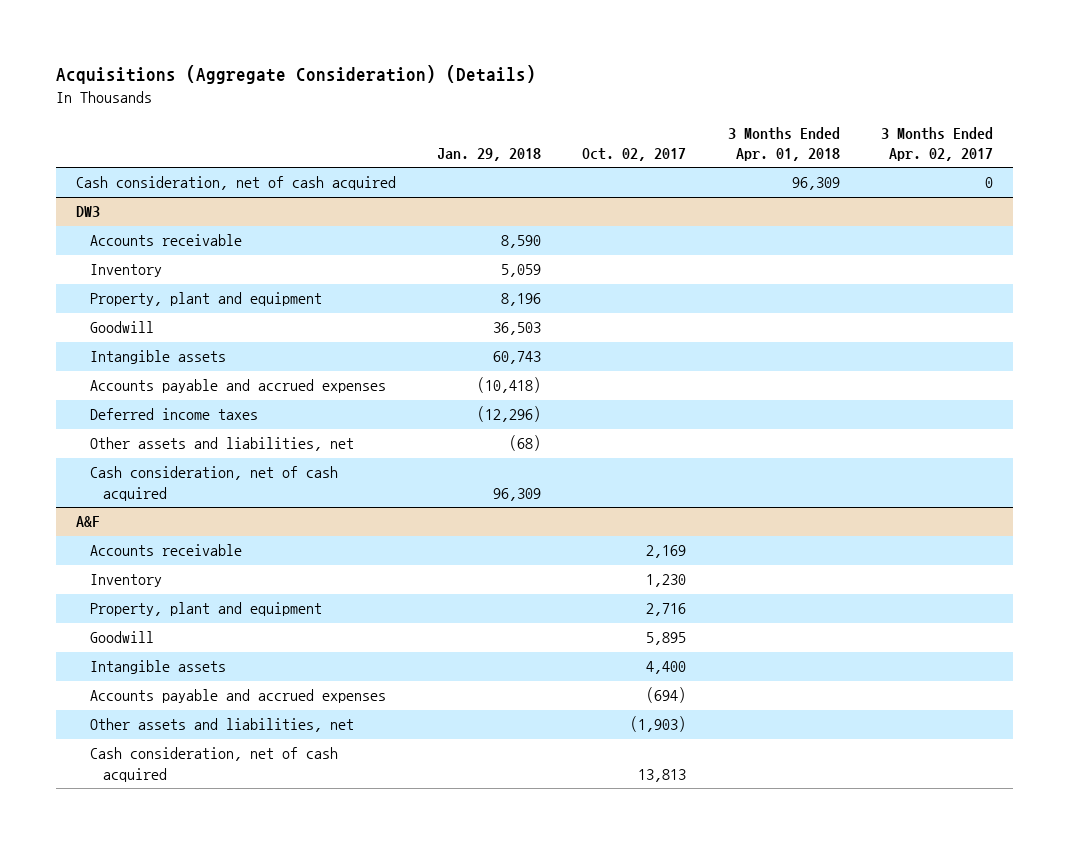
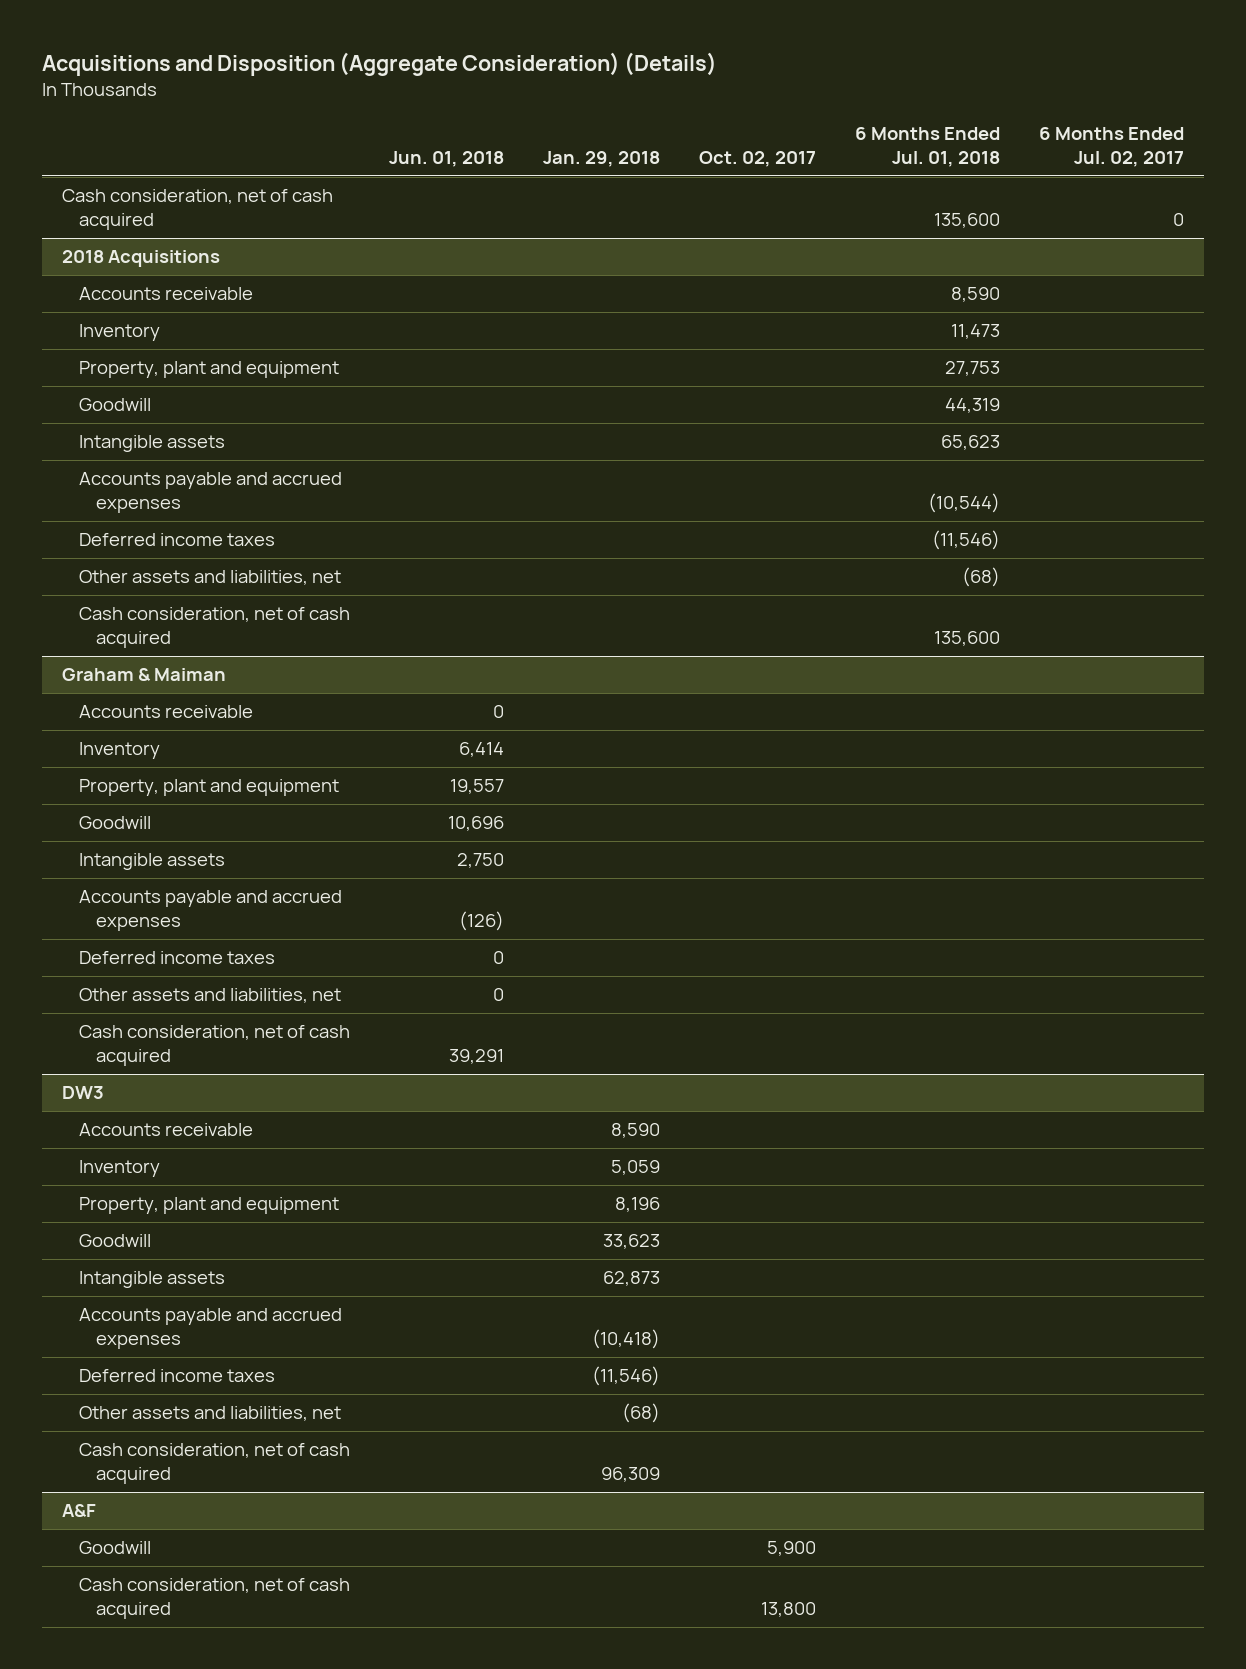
[55,65,536,85] Acquisitions (Aggregate Consideration) (Details) -> [41,51,717,76] Acquisitions and Disposition (Aggregate Consideration) (Details)
[727,126,840,161] 3 Months Ended Apr. 01, 2018 -> none
[880,126,993,161] 3 Months Ended Apr. 02, 2017 -> none
none -> [388,150,504,167] Jun. 01, 2018
none -> [855,126,1001,167] 6 Months Ended Jul. 01, 2018
none -> [1039,126,1185,167] 6 Months Ended Jul. 02, 2017
none -> [61,250,220,268] 2018 Acquisitions
none -> [78,287,253,301] Accounts receivable
none -> [78,324,160,342] Inventory
none -> [78,361,339,379] Property, plant and equipment
none -> [78,398,151,412] Goodwill
none -> [78,435,225,453] Intangible assets
none -> [78,472,342,514] Accounts payable and accrued expenses
none -> [78,533,275,547] Deferred income taxes
none -> [78,570,341,586] Other assets and liabilities, net
none -> [78,607,350,649] Cash consideration, net of cash acquired
none -> [61,668,226,682] Graham & Maiman
none -> [78,705,253,719] Accounts receivable
none -> [78,742,160,760] Inventory
none -> [78,779,339,797] Property, plant and equipment
none -> [78,816,151,830] Goodwill
none -> [78,853,225,871] Intangible assets
none -> [78,890,342,932] Accounts payable and accrued expenses
none -> [78,951,275,965] Deferred income taxes
none -> [78,988,341,1004] Other assets and liabilities, net
none -> [78,1025,350,1067] Cash consideration, net of cash acquired
[493,322,542,336] 36,503 -> [602,1234,660,1250] 33,623
[493,351,542,365] 60,743 -> [602,1271,660,1287] 62,873
[477,406,542,423] (12,296) -> [591,1366,660,1387] (11,546)
[89,544,242,557] Accounts receivable -> none
[89,574,162,588] Inventory -> none
[89,602,322,617] Property, plant and equipment -> none
[89,660,226,675] Intangible assets -> none
[89,689,386,704] Accounts payable and accrued expenses -> none
[89,718,354,733] Other assets and liabilities, net -> none
[646,632,687,646] 5,895 -> [767,1541,817,1557] 5,900
[638,768,687,782] 13,813 -> [761,1602,817,1618] 13,800

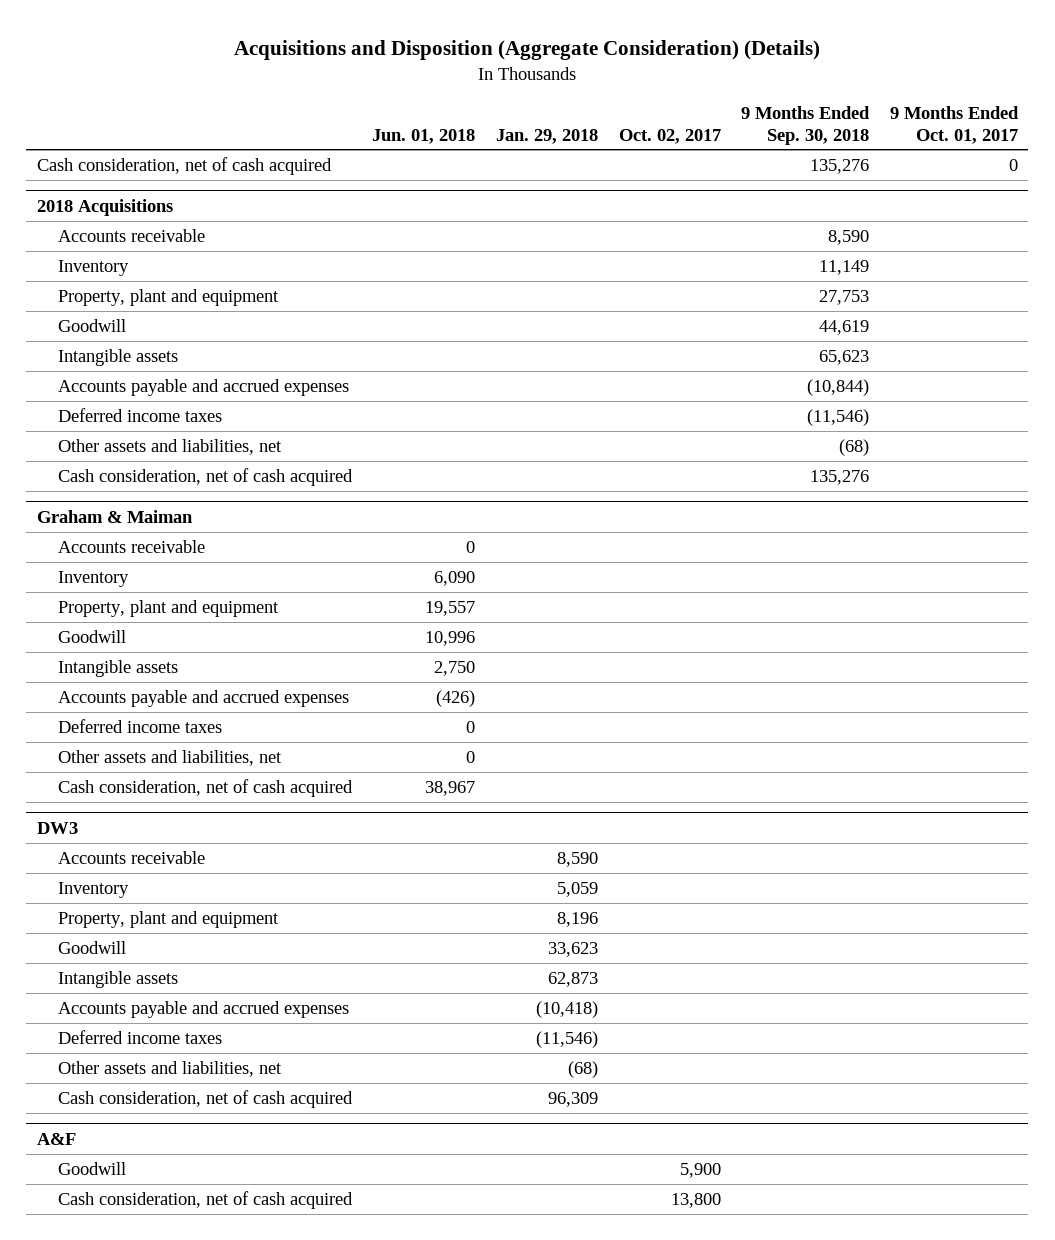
[855,126,1001,167] 6 Months Ended Jul. 01, 2018 -> none
[1039,126,1185,167] 6 Months Ended Jul. 02, 2017 -> none
none -> [741,106,871,145] 9 Months Ended Sep. 30, 2018
none -> [890,106,1020,144] 9 Months Ended Oct. 01, 2017
[458,742,504,758] 6,414 -> [434,570,476,586] 6,090
[447,816,504,832] 10,696 -> [425,630,476,646] 10,996
[458,911,504,932] (126) -> [436,689,476,707] (426)
[448,1049,504,1065] 39,291 -> [425,780,476,796] 38,967

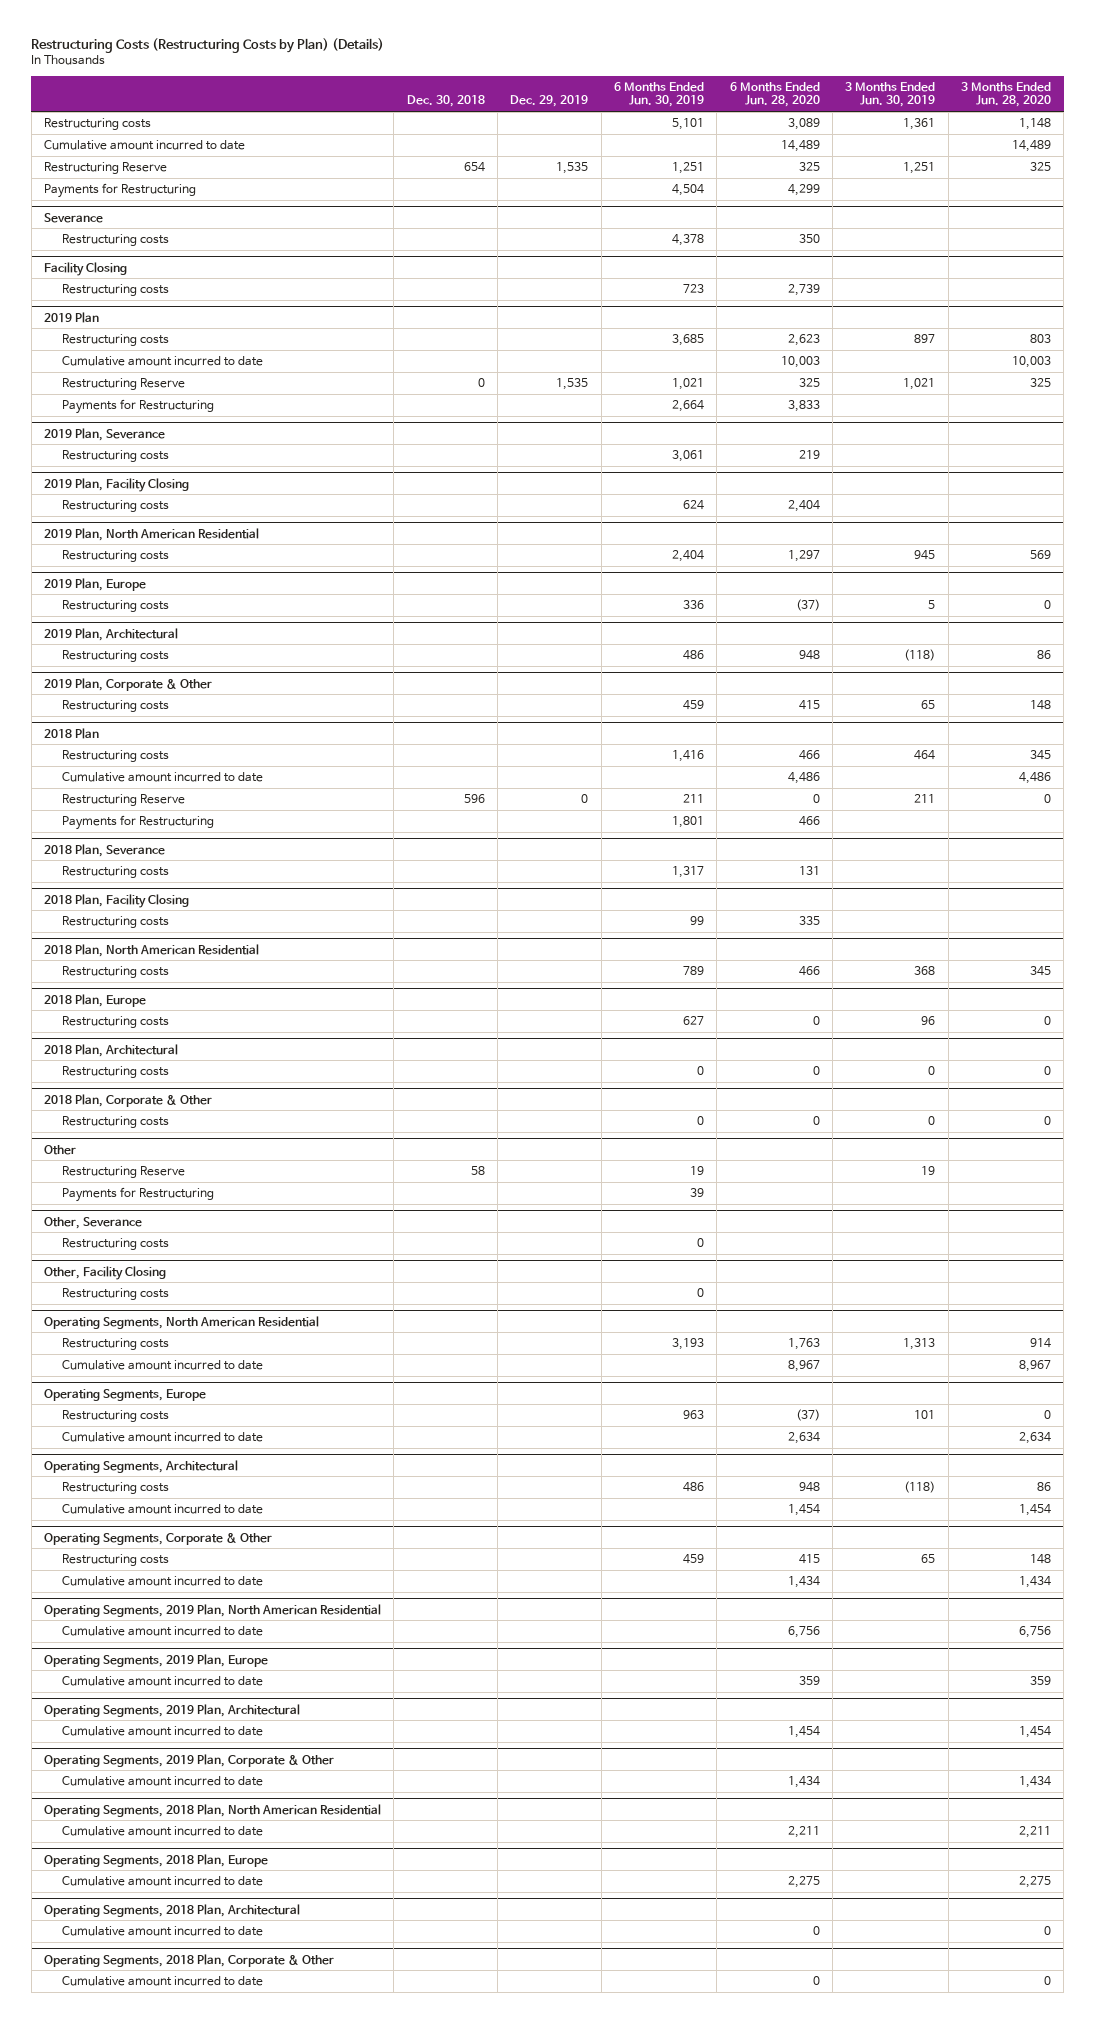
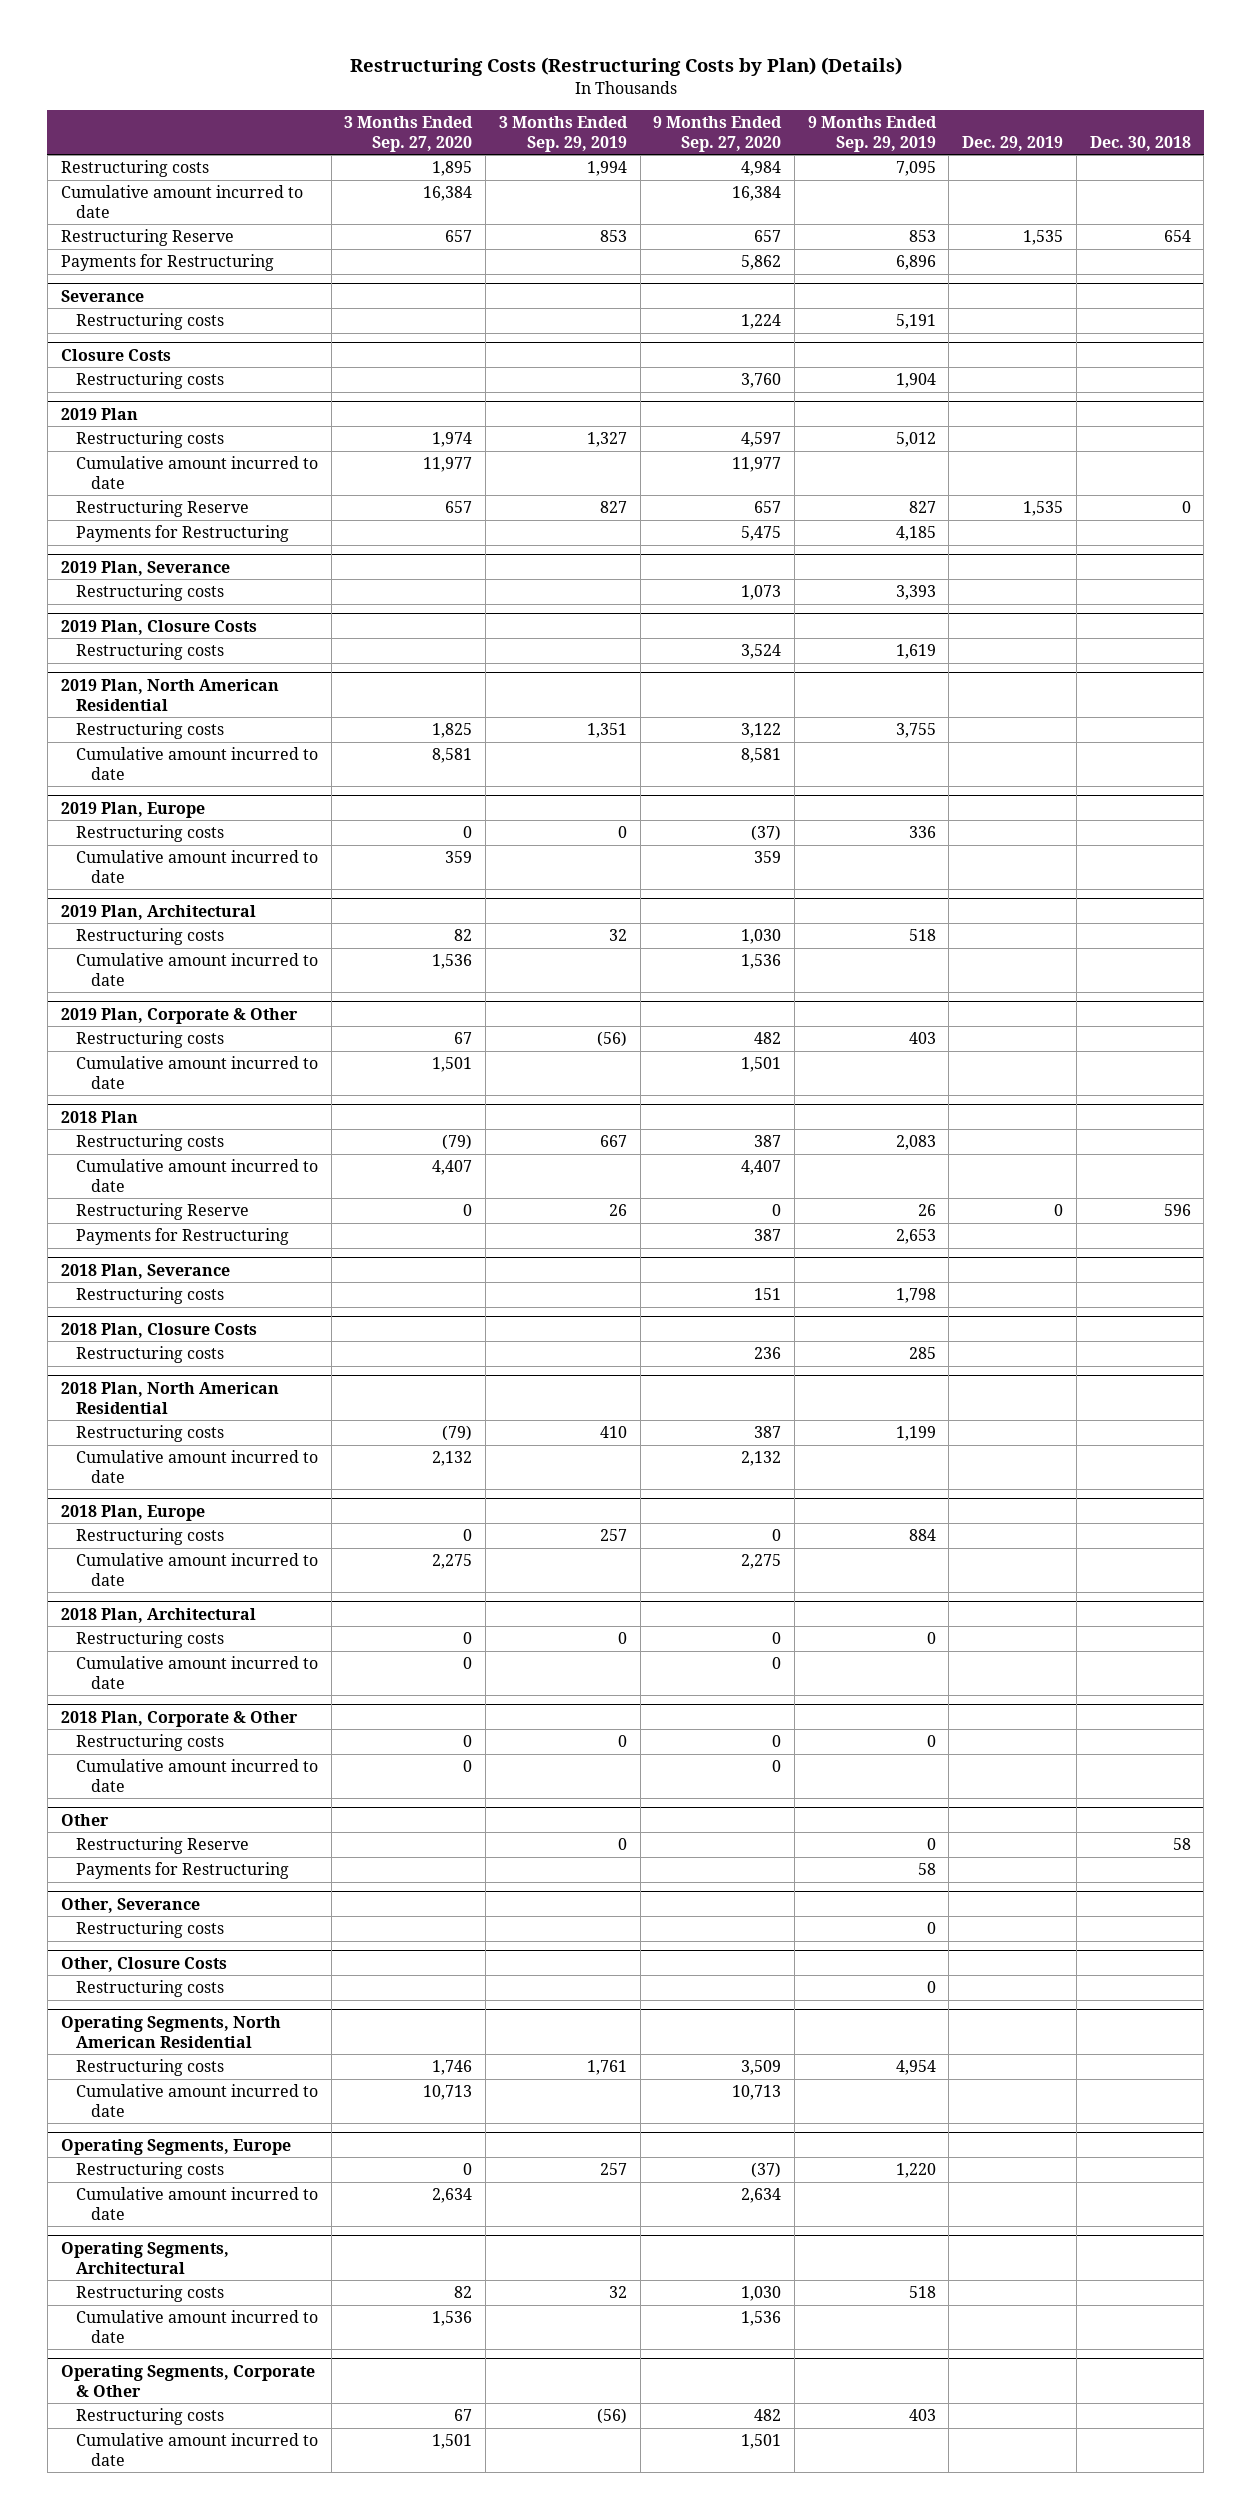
[614,82,705,108] 6 Months Ended Jun. 30, 2019 -> none
[729,82,820,108] 6 Months Ended Jun. 28, 2020 -> none
[845,82,936,108] 3 Months Ended Jun. 30, 2019 -> none
[961,82,1052,108] 3 Months Ended Jun. 28, 2020 -> none
none -> [344,116,474,152] 3 Months Ended Sep. 27, 2020
none -> [498,116,628,152] 3 Months Ended Sep. 29, 2019
none -> [653,116,783,152] 9 Months Ended Sep. 27, 2020
none -> [807,116,937,152] 9 Months Ended Sep. 29, 2019
[43,261,127,276] Facility Closing -> [60,348,171,361] Closure Costs
[43,477,189,492] 2019 Plan, Facility Closing -> none
[61,500,169,513] Restructuring costs -> none
none -> [60,619,257,635] 2019 Plan, Closure Costs
none -> [75,643,224,661] Restructuring costs
none -> [75,747,318,780] Cumulative amount incurred to date
none -> [75,850,318,883] Cumulative amount incurred to date
none -> [75,953,318,986] Cumulative amount incurred to date
none -> [75,1056,318,1089] Cumulative amount incurred to date
[43,893,189,908] 2018 Plan, Facility Closing -> none
[61,916,169,929] Restructuring costs -> none
none -> [60,1322,257,1338] 2018 Plan, Closure Costs
none -> [75,1346,224,1364] Restructuring costs
none -> [75,1450,318,1483] Cumulative amount incurred to date
none -> [75,1553,318,1586] Cumulative amount incurred to date
none -> [75,1656,318,1689] Cumulative amount incurred to date
none -> [75,1759,318,1792] Cumulative amount incurred to date
[43,1265,166,1280] Other, Facility Closing -> none
[61,1288,169,1301] Restructuring costs -> none
none -> [60,1956,227,1972] Other, Closure Costs
none -> [75,1980,224,1998] Restructuring costs
[43,1603,381,1617] Operating Segments, 2019 Plan, North American Residential -> none
[61,1626,263,1637] Cumulative amount incurred to date -> none
[43,1653,268,1667] Operating Segments, 2019 Plan, Europe -> none
[61,1676,263,1687] Cumulative amount incurred to date -> none
[43,1703,300,1717] Operating Segments, 2019 Plan, Architectural -> none
[61,1726,263,1737] Cumulative amount incurred to date -> none
[43,1753,334,1767] Operating Segments, 2019 Plan, Corporate & Other -> none
[61,1776,263,1787] Cumulative amount incurred to date -> none
[43,1803,381,1817] Operating Segments, 2018 Plan, North American Residential -> none
[61,1826,263,1837] Cumulative amount incurred to date -> none
[43,1853,268,1867] Operating Segments, 2018 Plan, Europe -> none
[61,1876,263,1887] Cumulative amount incurred to date -> none
[43,1903,300,1917] Operating Segments, 2018 Plan, Architectural -> none
[61,1926,263,1937] Cumulative amount incurred to date -> none
[43,1953,334,1967] Operating Segments, 2018 Plan, Corporate & Other -> none
[61,1976,263,1987] Cumulative amount incurred to date -> none

